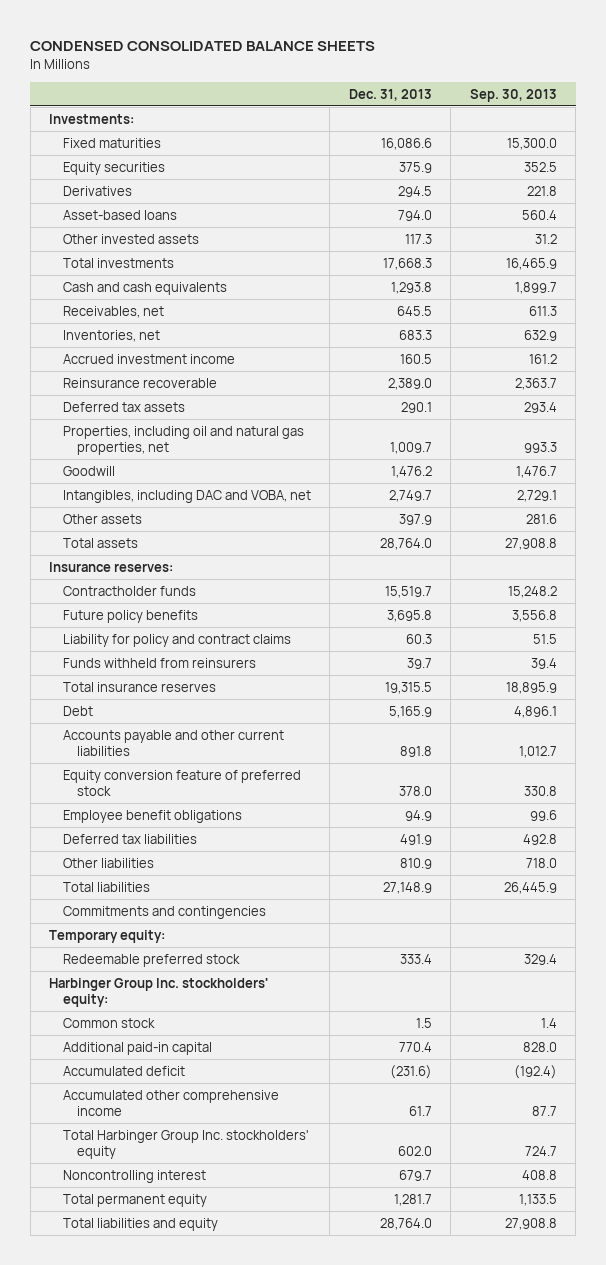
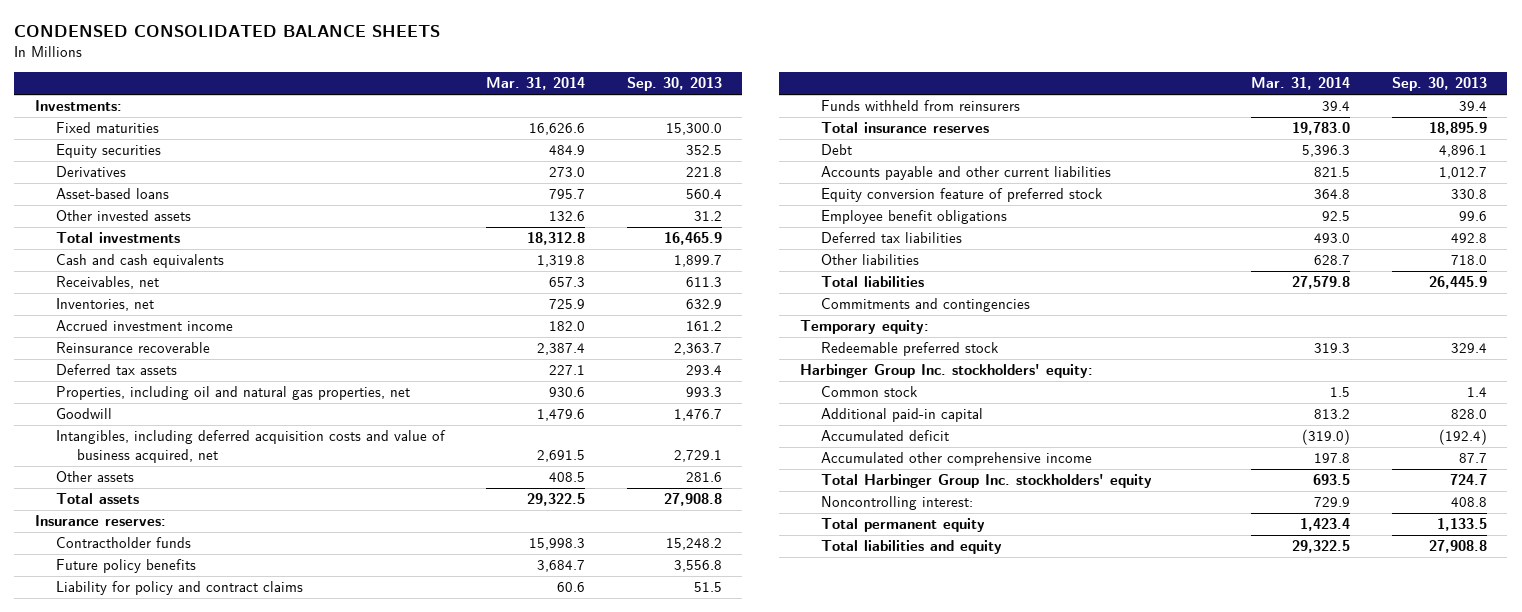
[348,88,432,101] Dec. 31, 2013 -> none
none -> [486,77,586,91] Mar. 31, 2014
[62,489,311,503] Intangibles, including DAC and VOBA, net -> [56,430,447,463] Intangibles, including deferred acquisition costs and value of business acquired, net
[62,1169,206,1183] Noncontrolling interest -> [820,496,973,511] Noncontrolling interest:

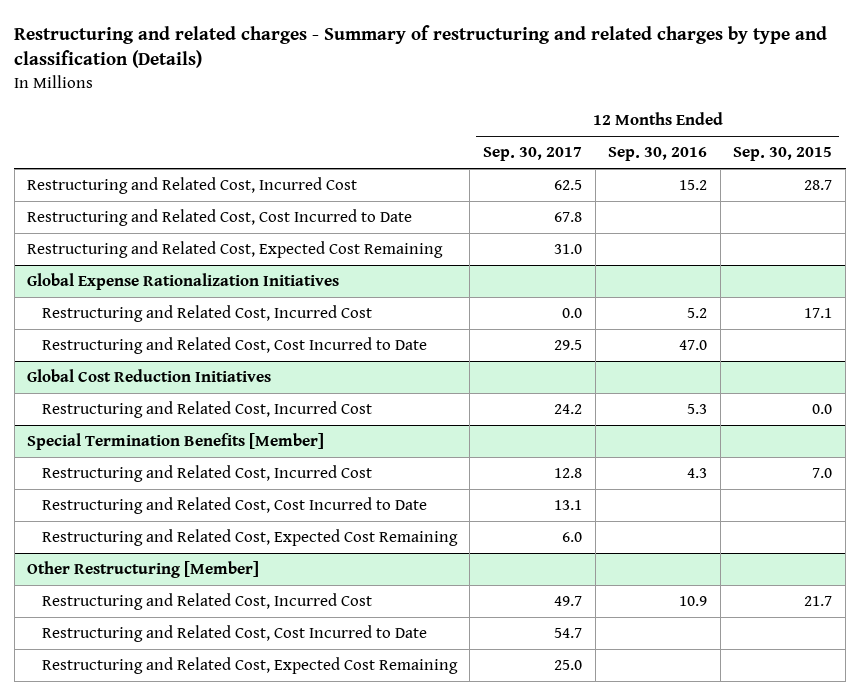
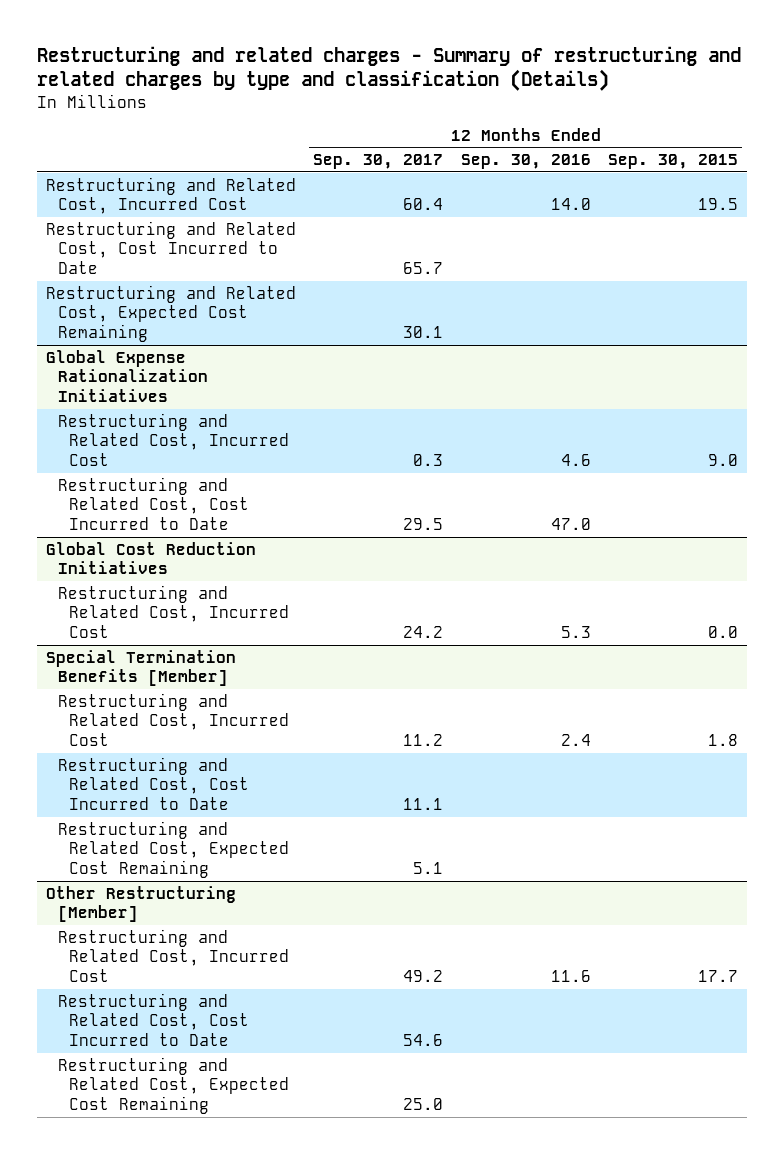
[553,180,582,191] 62.5 -> [403,198,444,211] 60.4
[679,180,708,191] 15.2 -> [550,198,591,211] 14.0
[804,180,833,191] 28.7 -> [698,198,739,211] 19.5
[553,212,582,223] 67.8 -> [403,262,444,275] 65.7
[553,244,582,255] 31.0 -> [403,326,444,339] 30.1
[561,308,582,319] 0.0 -> [413,454,444,467] 0.3
[687,308,708,319] 5.2 -> [560,454,591,467] 4.6
[804,308,833,319] 17.1 -> [708,454,739,467] 9.0
[553,468,582,479] 12.8 -> [403,734,444,747] 11.2
[687,468,708,479] 4.3 -> [560,734,591,747] 2.4
[812,468,833,479] 7.0 -> [708,734,739,747] 1.8
[553,500,582,511] 13.1 -> [403,798,444,811] 11.1
[561,532,582,543] 6.0 -> [413,862,444,875] 5.1
[553,596,582,607] 49.7 -> [403,970,444,983] 49.2
[679,596,708,607] 10.9 -> [550,970,591,983] 11.6
[804,596,833,607] 21.7 -> [698,970,739,983] 17.7
[553,628,582,639] 54.7 -> [403,1034,444,1047] 54.6

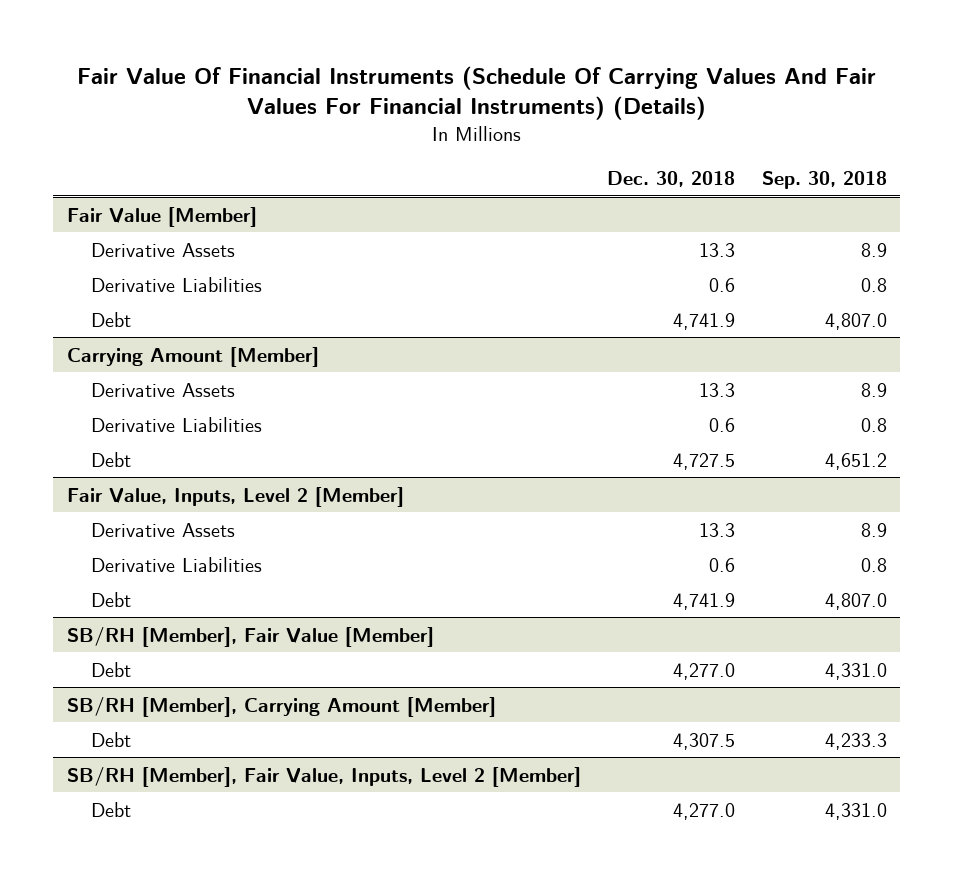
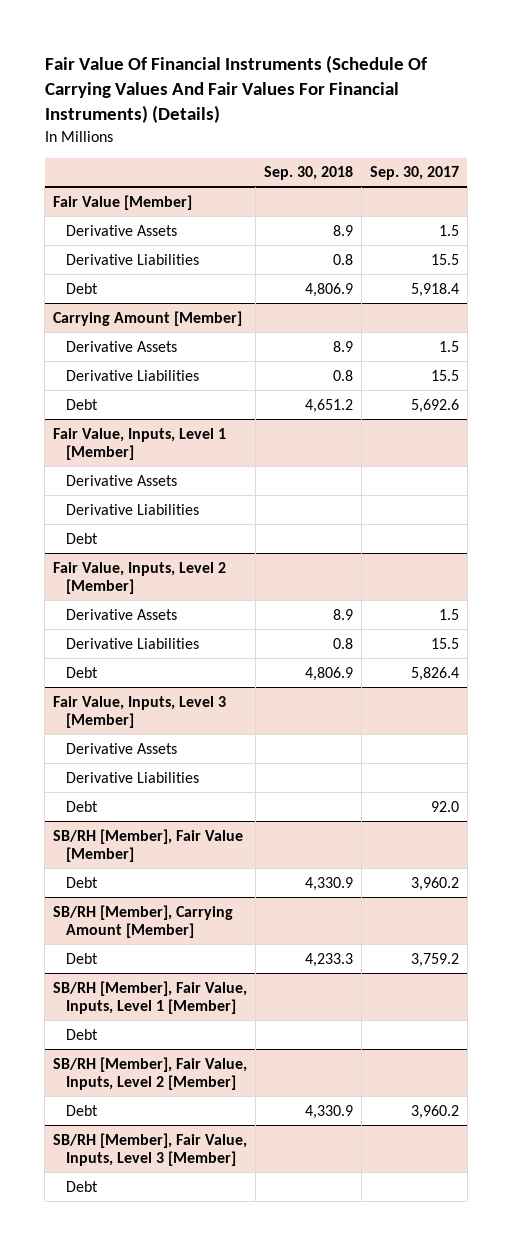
[607,170,736,187] Dec. 30, 2018 -> none
none -> [369,166,459,181] Sep. 30, 2017
[825,312,888,330] 4,807.0 -> [305,282,354,297] 4,806.9
none -> [53,427,227,461] Fair Value, Inputs, Level 1 [Member]
none -> [65,474,177,486] Derivative Assets
none -> [65,503,199,515] Derivative Liabilities
none -> [65,532,98,544] Debt
[825,592,888,610] 4,807.0 -> [305,666,354,681] 4,806.9
none -> [53,695,227,729] Fair Value, Inputs, Level 3 [Member]
none -> [65,742,177,754] Derivative Assets
none -> [65,771,199,783] Derivative Liabilities
none -> [65,800,98,812] Debt
[825,662,888,680] 4,331.0 -> [305,876,354,891] 4,330.9
none -> [53,980,248,1015] SB/RH [Member], Fair Value, Inputs, Level 1 [Member]
none -> [65,1028,98,1040] Debt
[825,802,888,820] 4,331.0 -> [305,1104,354,1119] 4,330.9
none -> [53,1132,248,1167] SB/RH [Member], Fair Value, Inputs, Level 3 [Member]
none -> [65,1180,98,1192] Debt

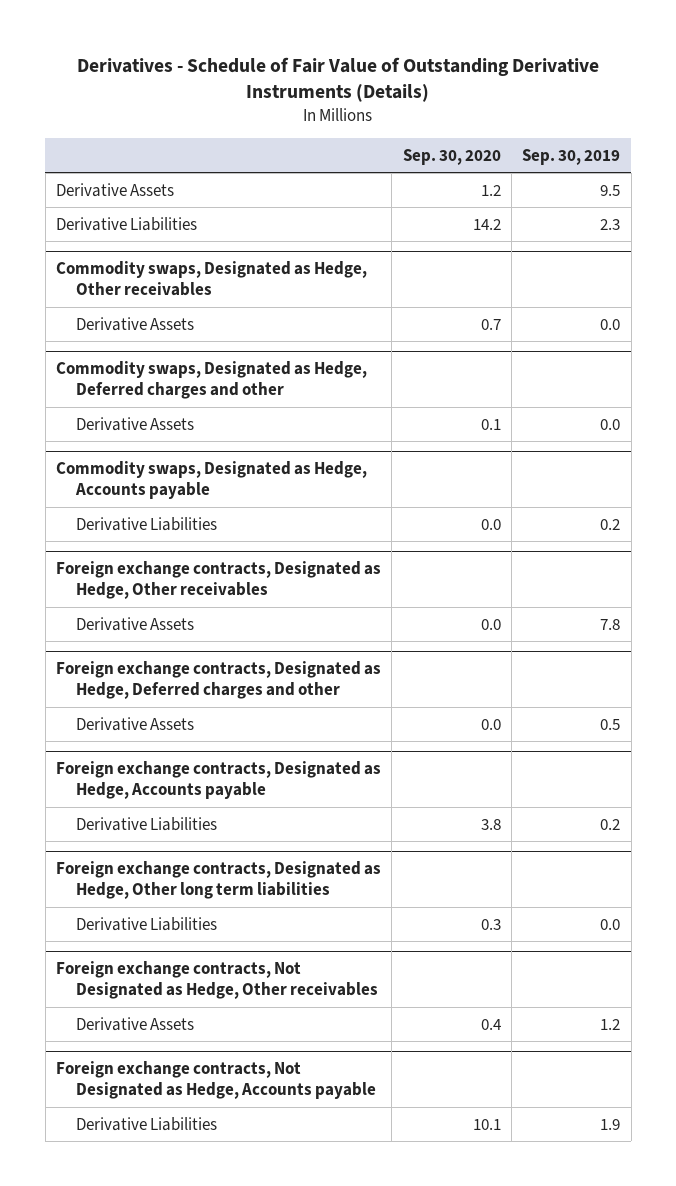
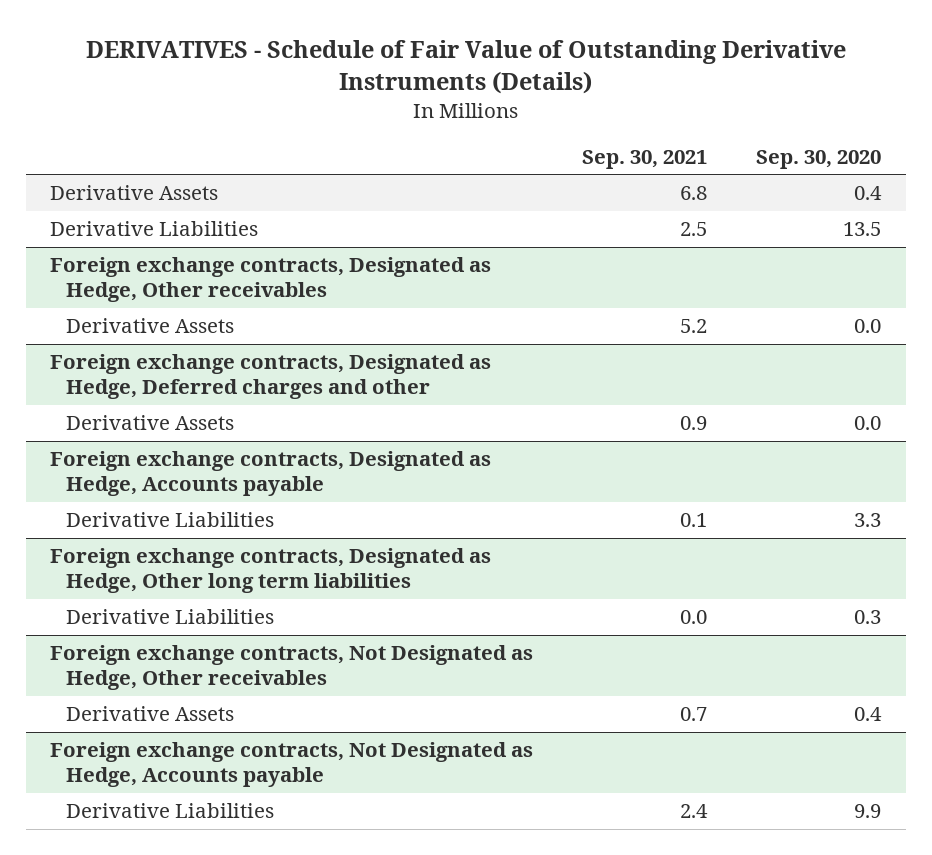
[77,56,600,103] Derivatives - Schedule of Fair Value of Outstanding Derivative Instruments (Details) -> [85,39,846,94] DERIVATIVES - Schedule of Fair Value of Outstanding Derivative Instruments (Details)
[522,148,621,165] Sep. 30, 2019 -> none
none -> [582,149,708,169] Sep. 30, 2021
[56,261,368,297] Commodity swaps, Designated as Hedge, Other receivables -> none
[76,316,195,331] Derivative Assets -> none
[56,361,368,400] Commodity swaps, Designated as Hedge, Deferred charges and other -> none
[76,416,195,431] Derivative Assets -> none
[56,461,368,500] Commodity swaps, Designated as Hedge, Accounts payable -> none
[76,516,218,531] Derivative Liabilities -> none
[480,184,501,196] 1.2 -> [854,186,883,201] 0.4
[472,218,501,230] 14.2 -> [843,222,882,237] 13.5
[480,818,501,830] 3.8 -> [854,513,882,528] 3.3
[472,1118,501,1130] 10.1 -> [854,804,882,819] 9.9

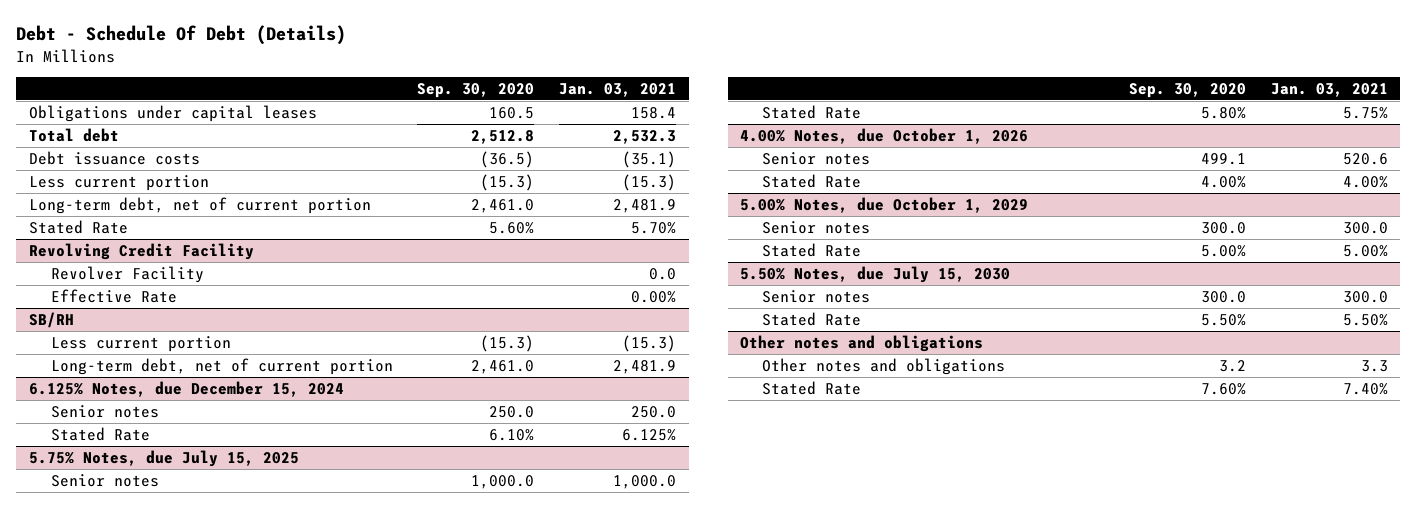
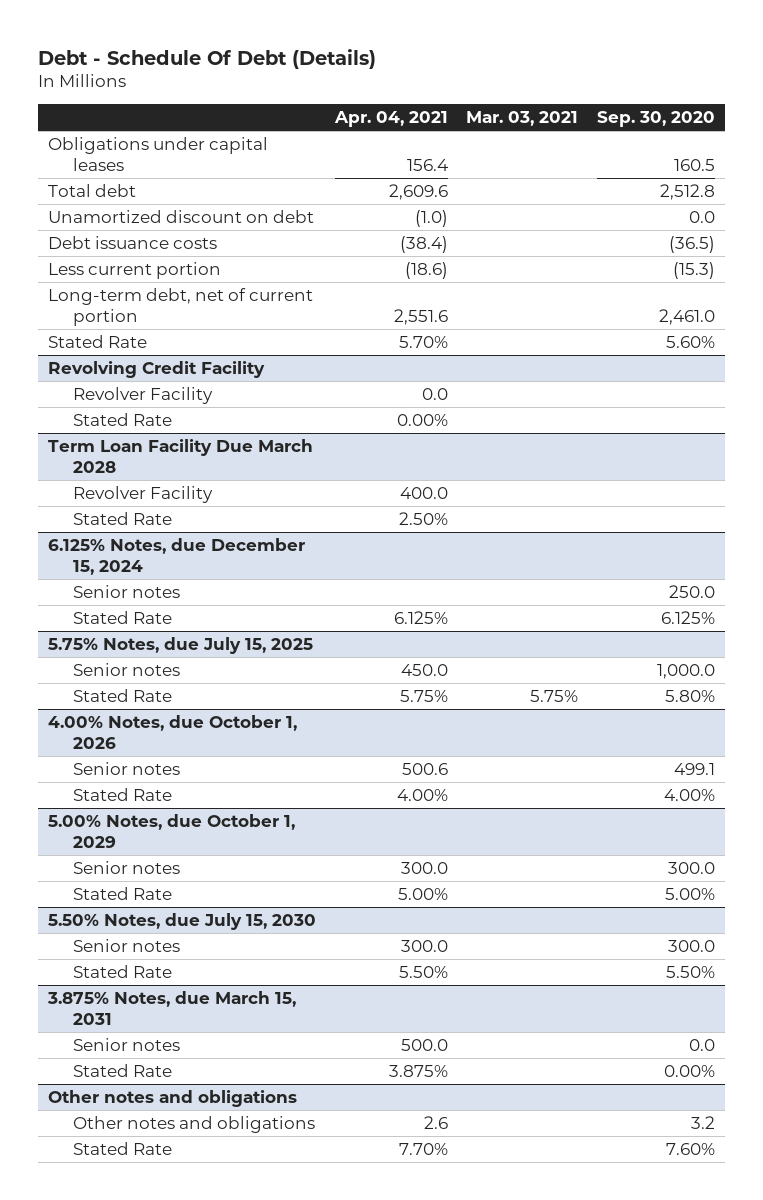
[559,83,677,98] Jan. 03, 2021 -> none
none -> [333,111,448,128] Apr. 04, 2021
none -> [466,111,579,127] Mar. 03, 2021
none -> [47,209,314,223] Unamortized discount on debt
[50,288,177,303] Effective Rate -> none
[28,311,74,328] SB/RH -> none
[50,335,231,352] Less current portion -> none
[50,357,393,375] Long-term debt, net of current portion -> none
none -> [73,412,173,426] Stated Rate
none -> [47,438,313,473] Term Loan Facility Due March 2028
none -> [73,485,214,503] Revolver Facility
none -> [73,511,173,525] Stated Rate
[489,428,535,441] 6.10% -> [661,610,716,624] 6.125%
none -> [46,990,296,1025] 3.875% Notes, due March 15, 2031
none -> [73,1037,181,1051] Senior notes
none -> [73,1063,173,1077] Stated Rate

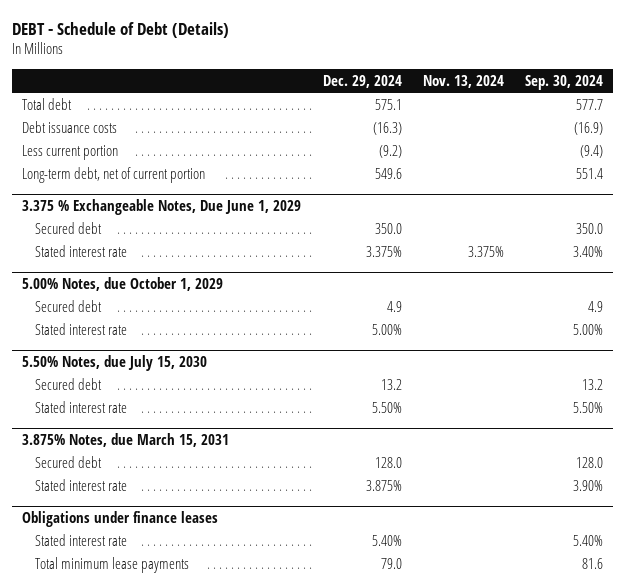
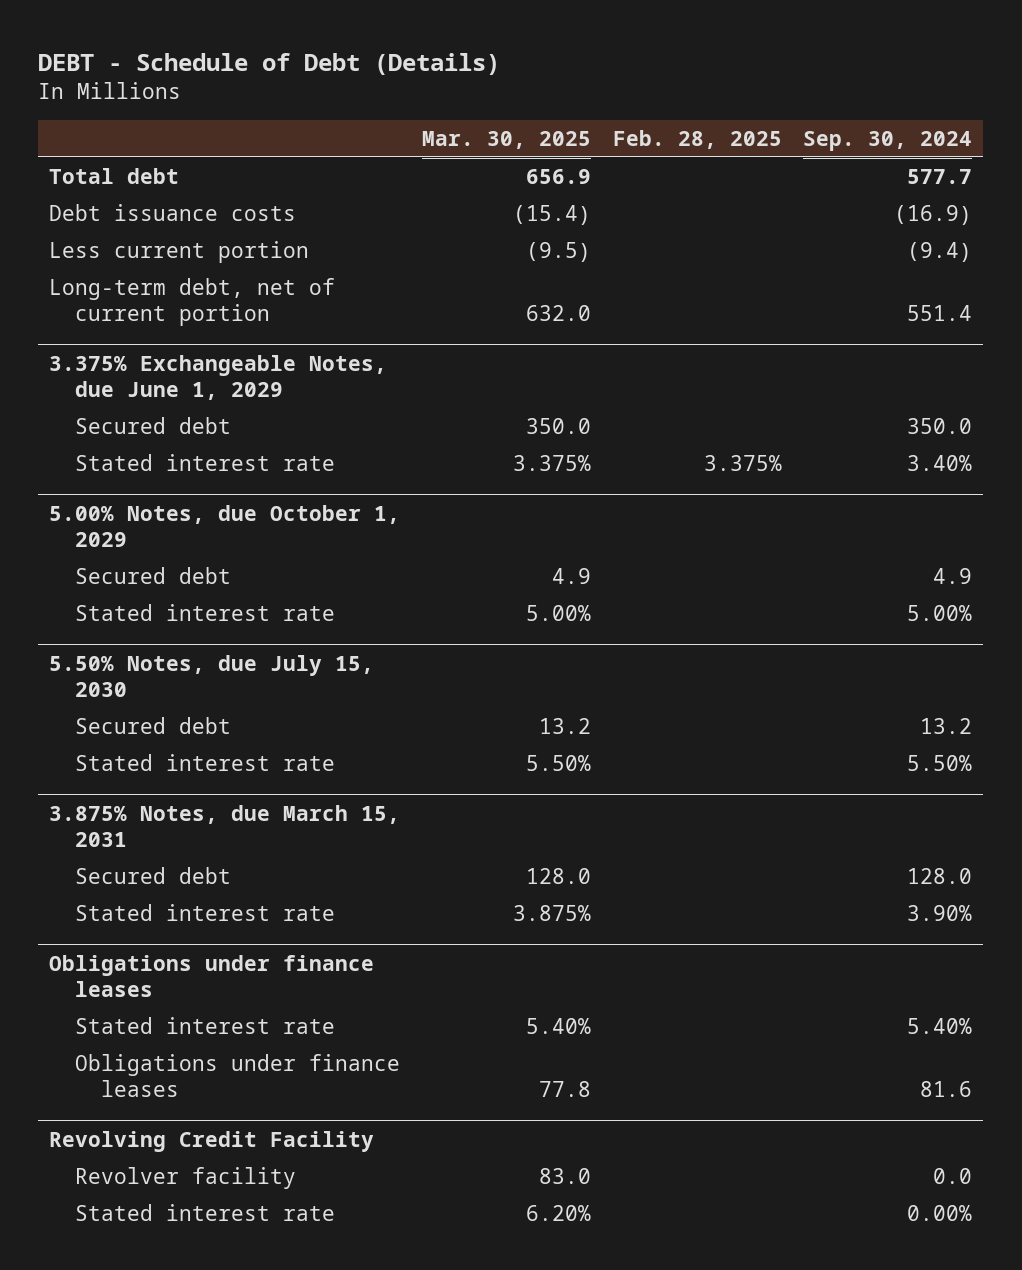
[322,74,402,88] Dec. 29, 2024 -> none
[422,74,504,88] Nov. 13, 2024 -> none
none -> [422,130,592,149] Mar. 30, 2025
none -> [612,129,782,149] Feb. 28, 2025
[22,198,302,215] 3.375 % Exchangeable Notes, Due June 1, 2029 -> [49,354,388,400] 3.375% Exchangeable Notes, due June 1, 2029
[35,556,190,573] Total minimum lease payments -> [75,1053,401,1097] Obligations under finance leases
none -> [49,1130,375,1152] Revolving Credit Facility
none -> [75,1166,297,1189] Revolver facility
none -> [75,1203,336,1221] Stated interest rate

